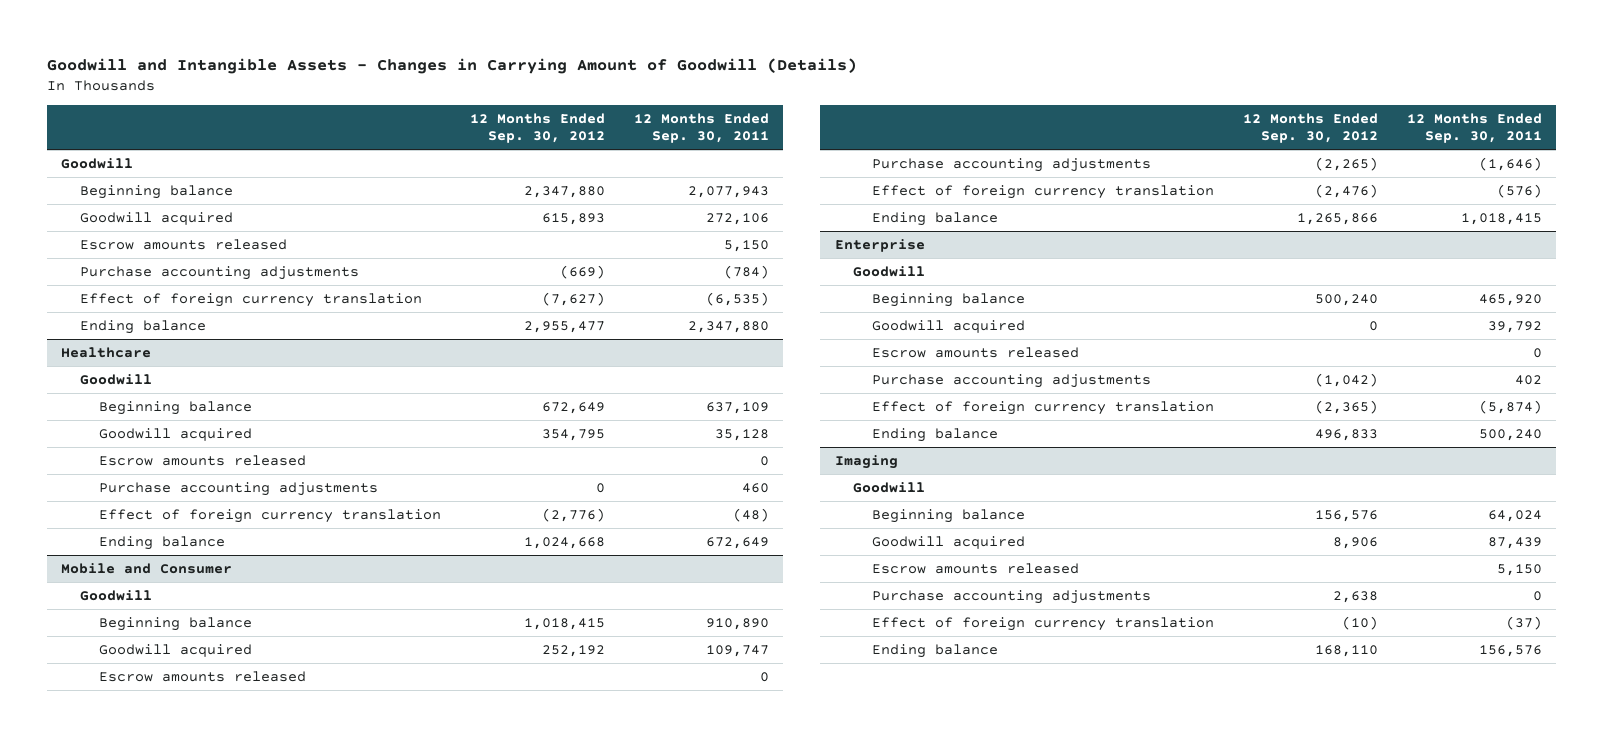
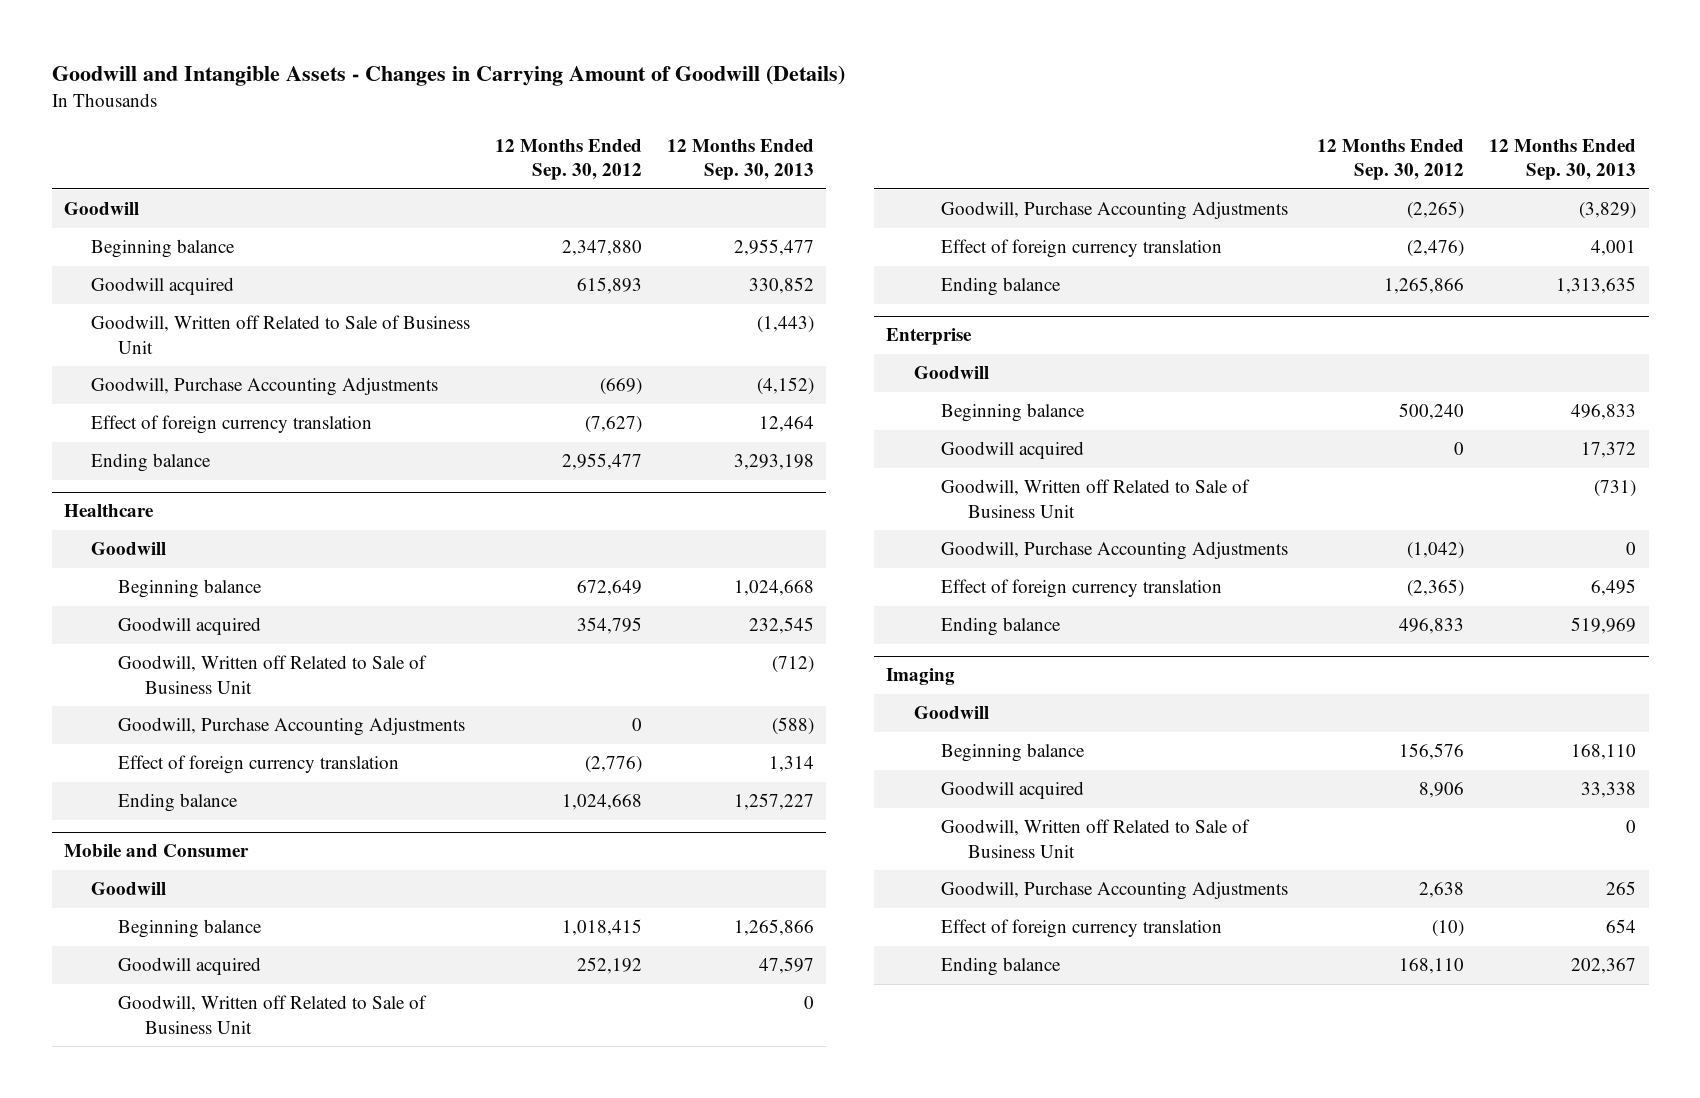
[633,112,769,143] 12 Months Ended Sep. 30, 2011 -> none
none -> [666,138,814,181] 12 Months Ended Sep. 30, 2013
[80,238,288,250] Escrow amounts released -> none
none -> [91,315,471,354] Goodwill, Written off Related to Sale of Business Unit
[80,265,360,280] Purchase accounting adjustments -> [91,377,439,397] Goodwill, Purchase Accounting Adjustments
[98,454,306,466] Escrow amounts released -> none
none -> [118,655,428,694] Goodwill, Written off Related to Sale of Business Unit
[98,481,378,496] Purchase accounting adjustments -> [118,717,466,737] Goodwill, Purchase Accounting Adjustments
[98,670,306,682] Escrow amounts released -> none
none -> [118,995,428,1034] Goodwill, Written off Related to Sale of Business Unit
[871,157,1151,172] Purchase accounting adjustments -> [940,201,1288,221] Goodwill, Purchase Accounting Adjustments
[871,346,1079,358] Escrow amounts released -> none
none -> [940,479,1250,518] Goodwill, Written off Related to Sale of Business Unit
[871,373,1151,388] Purchase accounting adjustments -> [940,541,1288,561] Goodwill, Purchase Accounting Adjustments
[871,562,1079,574] Escrow amounts released -> none
none -> [940,819,1250,858] Goodwill, Written off Related to Sale of Business Unit
[871,589,1151,604] Purchase accounting adjustments -> [940,881,1288,901] Goodwill, Purchase Accounting Adjustments

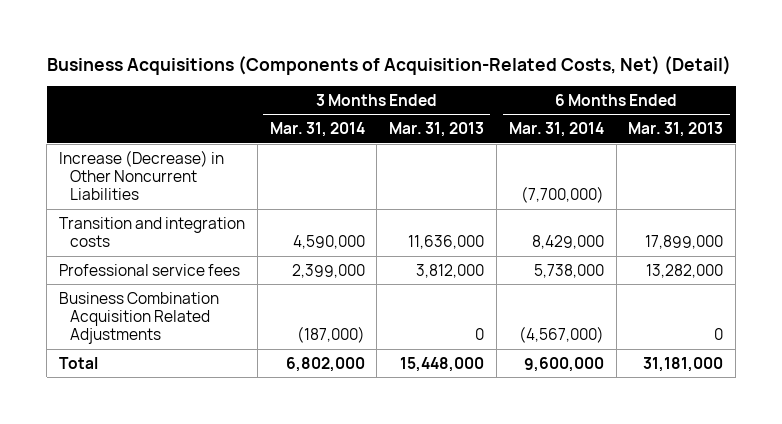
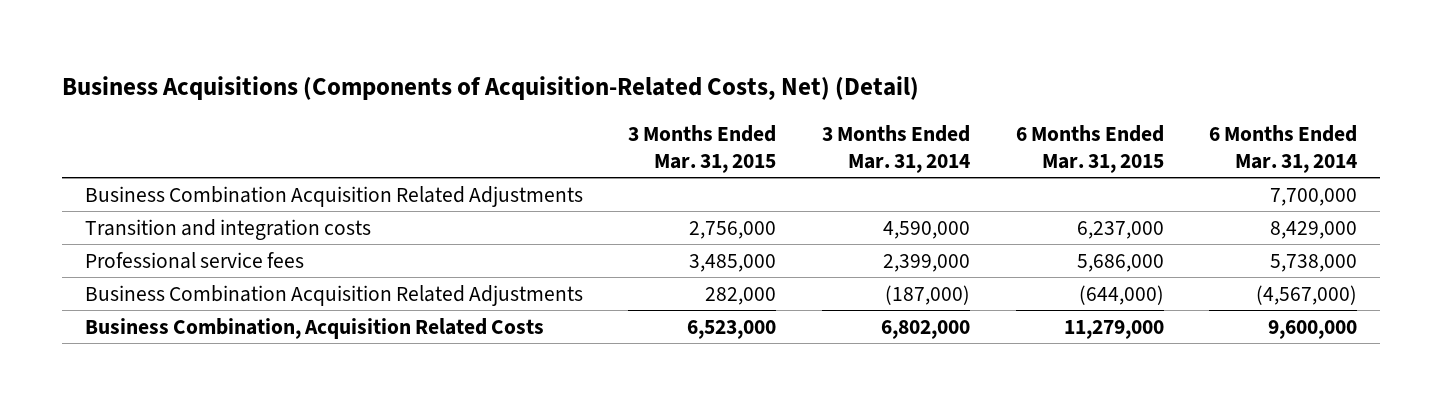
[389,122,485,138] Mar. 31, 2013 -> none
[628,122,724,138] Mar. 31, 2013 -> none
none -> [628,125,777,173] 3 Months Ended Mar. 31, 2015
none -> [1015,125,1164,173] 6 Months Ended Mar. 31, 2015
[58,149,224,201] Increase (Decrease) in Other Noncurrent Liabilities -> none
none -> [84,185,583,207] Business Combination Acquisition Related Adjustments
[58,356,98,369] Total -> [84,317,544,339] Business Combination, Acquisition Related Costs

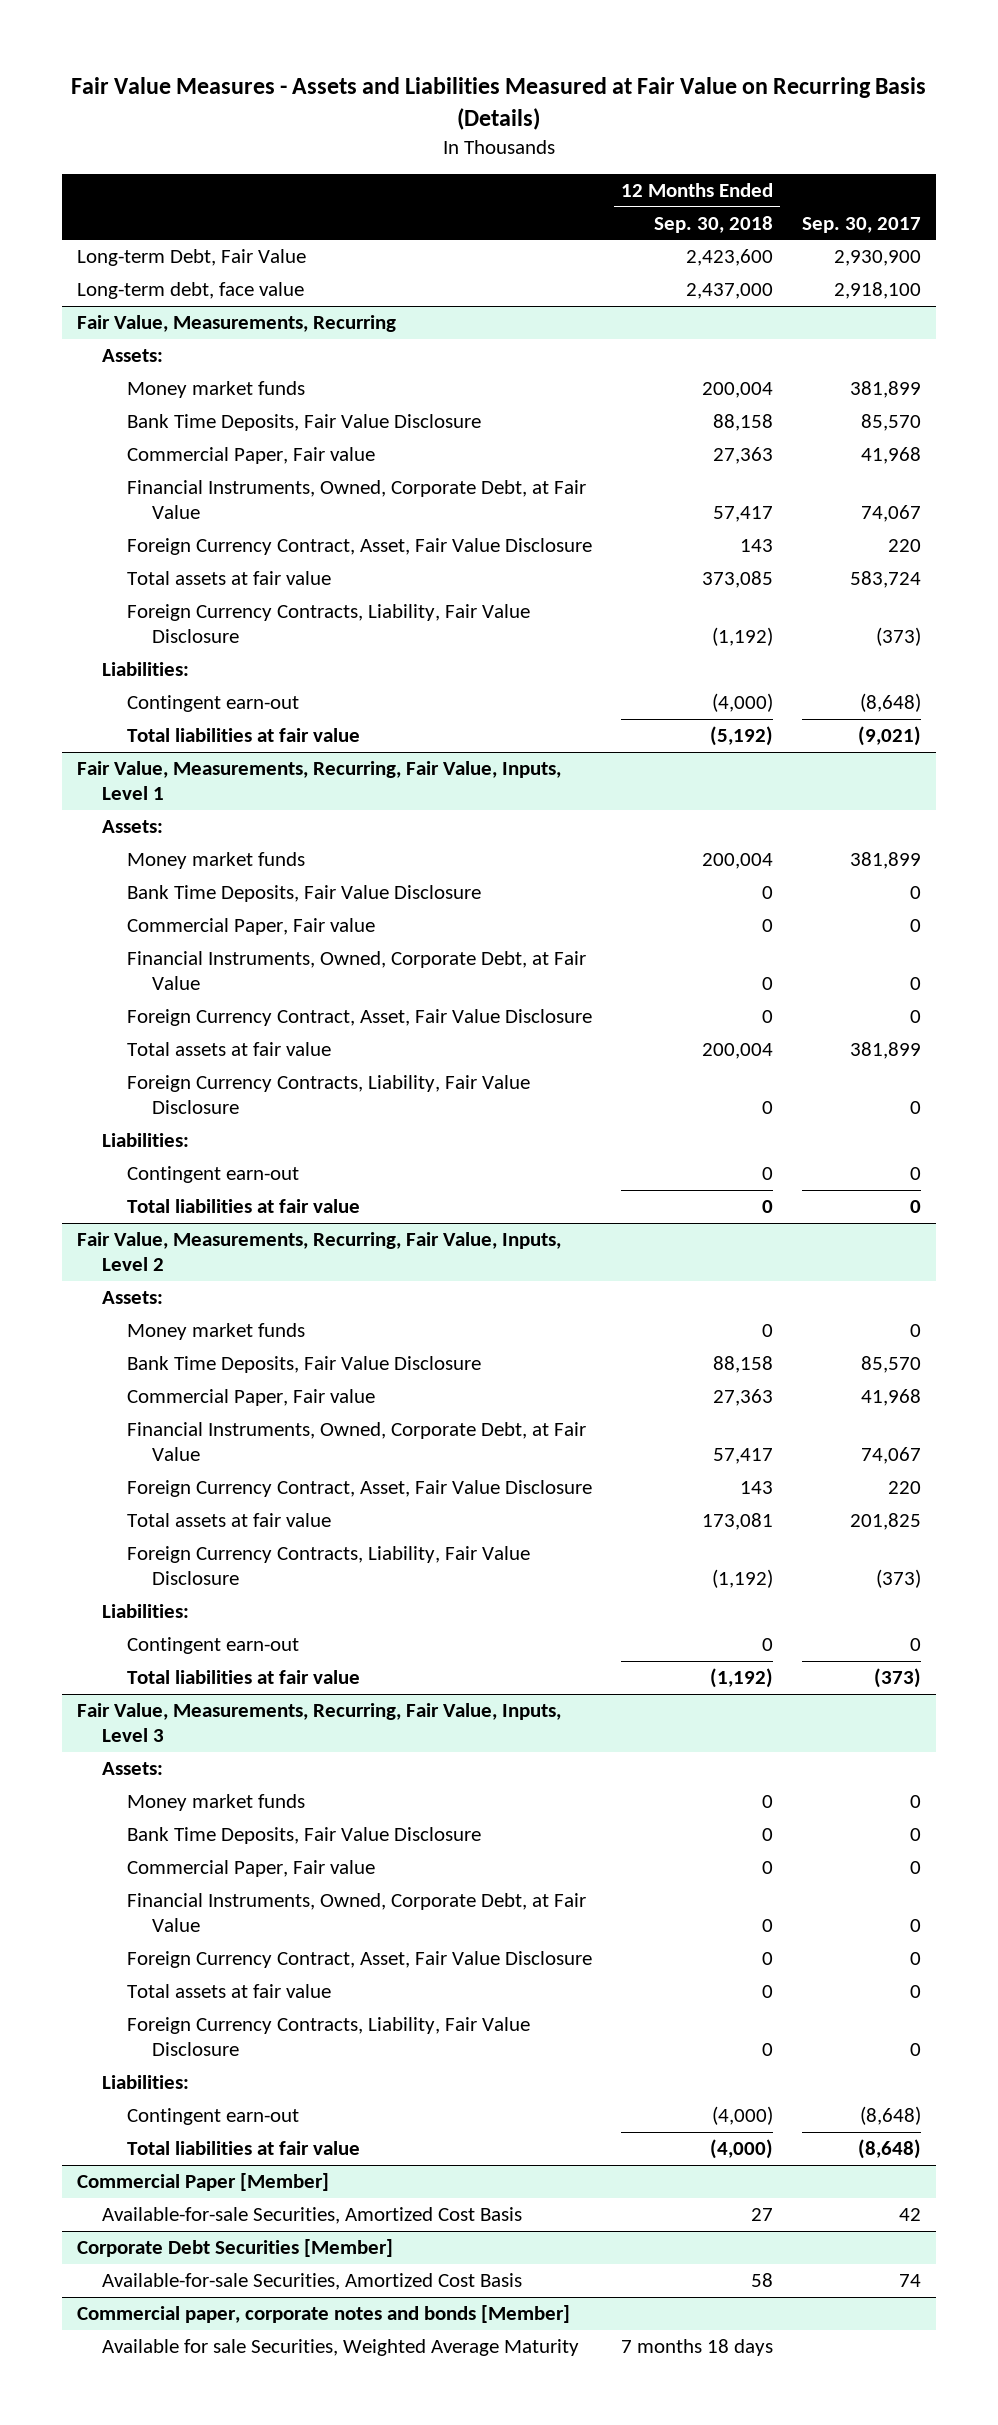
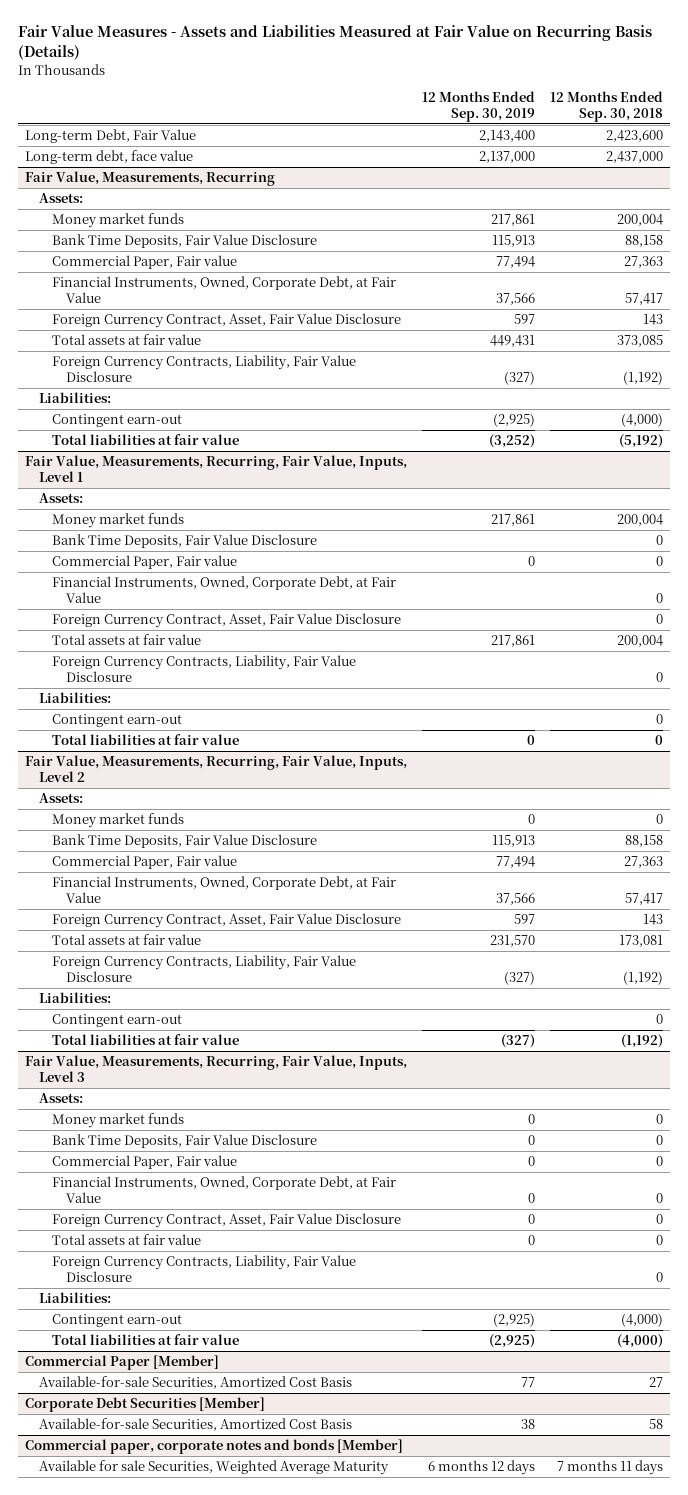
[802,216,922,233] Sep. 30, 2017 -> none
none -> [421,91,535,123] 12 Months Ended Sep. 30, 2019
[620,2338,773,2356] 7 months 18 days -> [556,1460,663,1476] 7 months 11 days

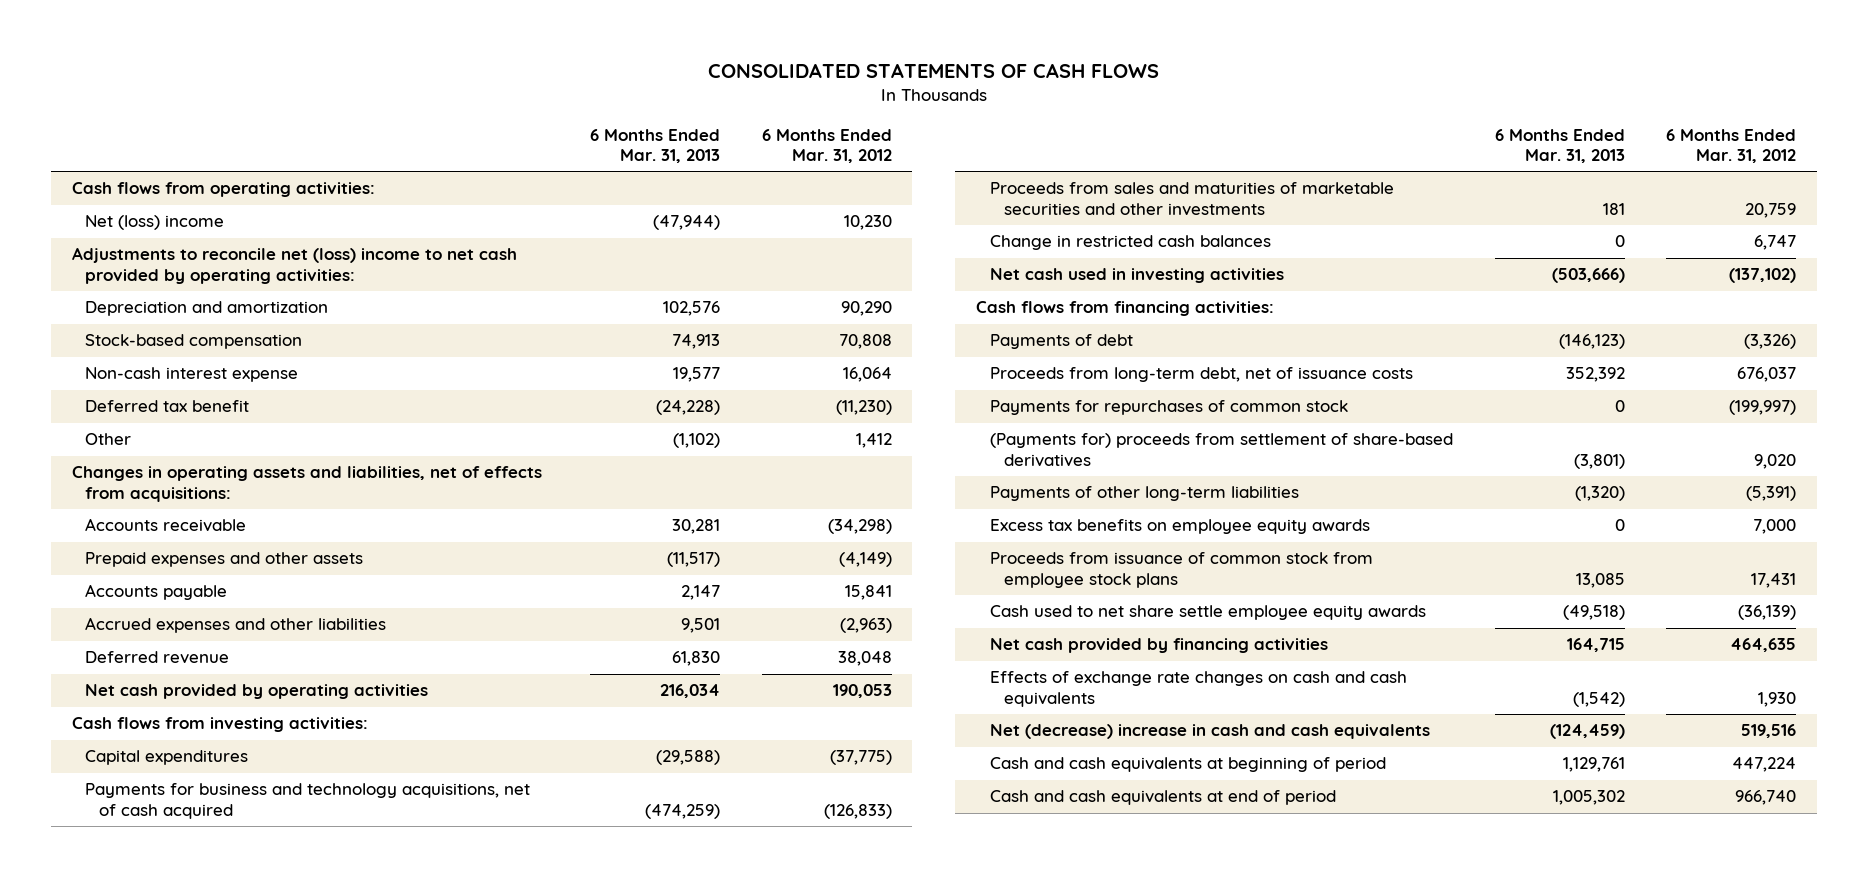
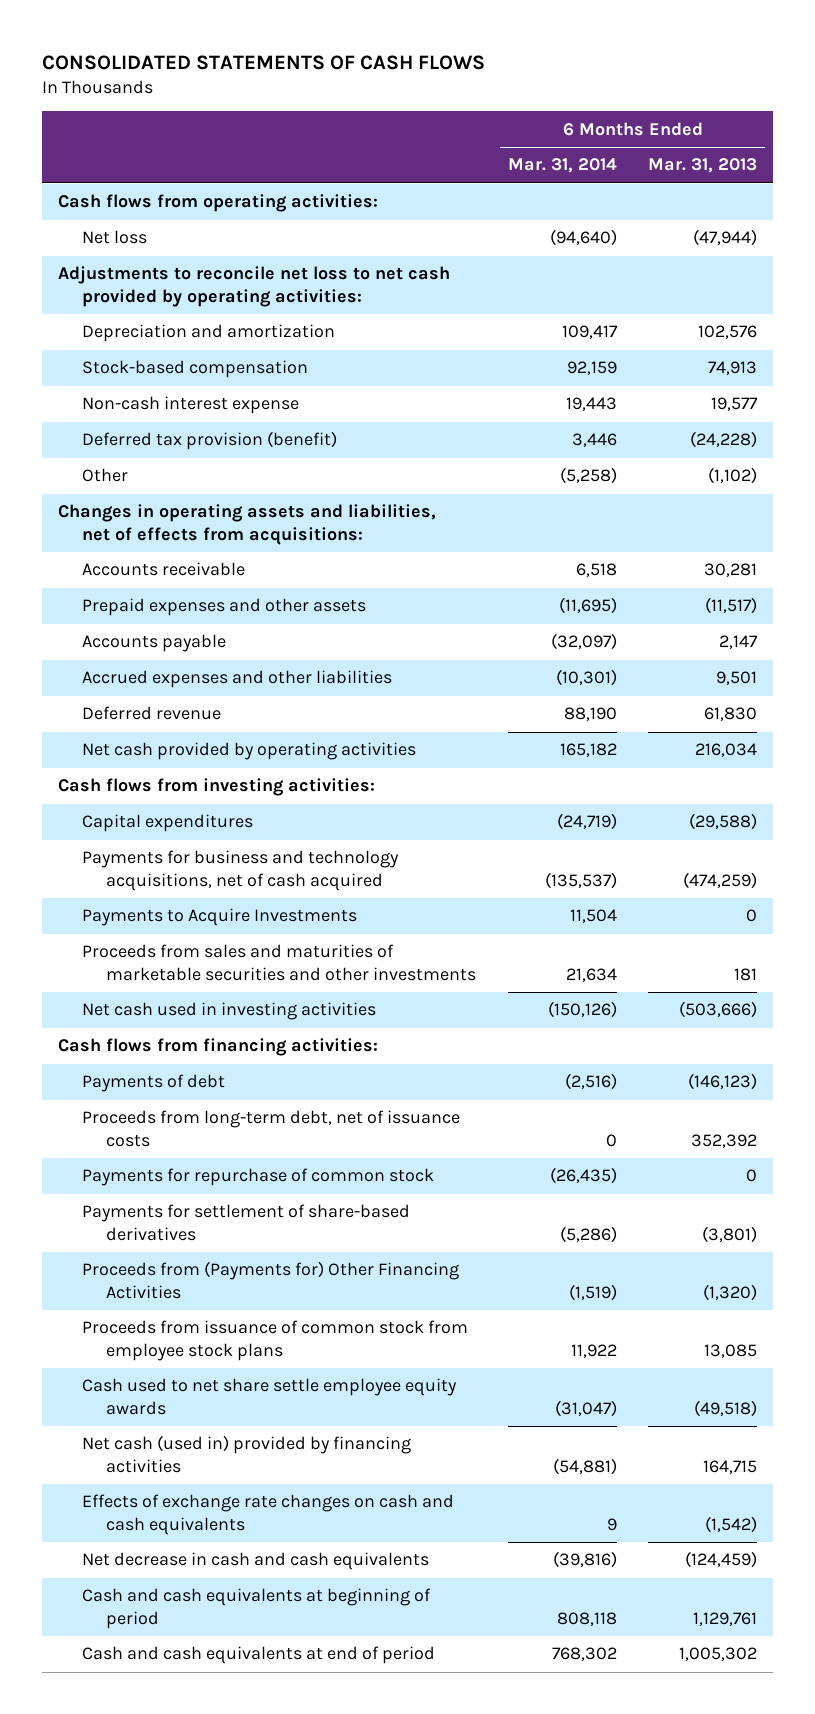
[761,128,892,163] 6 Months Ended Mar. 31, 2012 -> none
none -> [507,158,617,174] Mar. 31, 2014
[85,215,225,231] Net (loss) income -> [81,230,147,245] Net loss
[71,247,517,284] Adjustments to reconcile net (loss) income to net cash provided by operating activities: -> [57,266,450,307] Adjustments to reconcile net loss to net cash provided by operating activities:
[85,400,250,413] Deferred tax benefit -> [81,431,337,451] Deferred tax provision (benefit)
none -> [81,908,357,927] Payments to Acquire Investments
[989,235,1271,251] Change in restricted cash balances -> none
[989,519,1370,535] Excess tax benefits on employee equity awards -> none
[989,400,1348,416] Payments for repurchases of common stock -> [81,1168,434,1187] Payments for repurchase of common stock
[989,433,1453,467] (Payments for) proceeds from settlement of share-based derivatives -> [81,1204,410,1241] Payments for settlement of share-based derivatives
[989,486,1299,502] Payments of other long-term liabilities -> [81,1261,459,1299] Proceeds from (Payments for) Other Financing Activities
[989,638,1328,654] Net cash provided by financing activities -> [81,1435,411,1473] Net cash (used in) provided by financing activities
[989,724,1430,740] Net (decrease) increase in cash and cash equivalents -> [81,1552,429,1571] Net decrease in cash and cash equivalents

